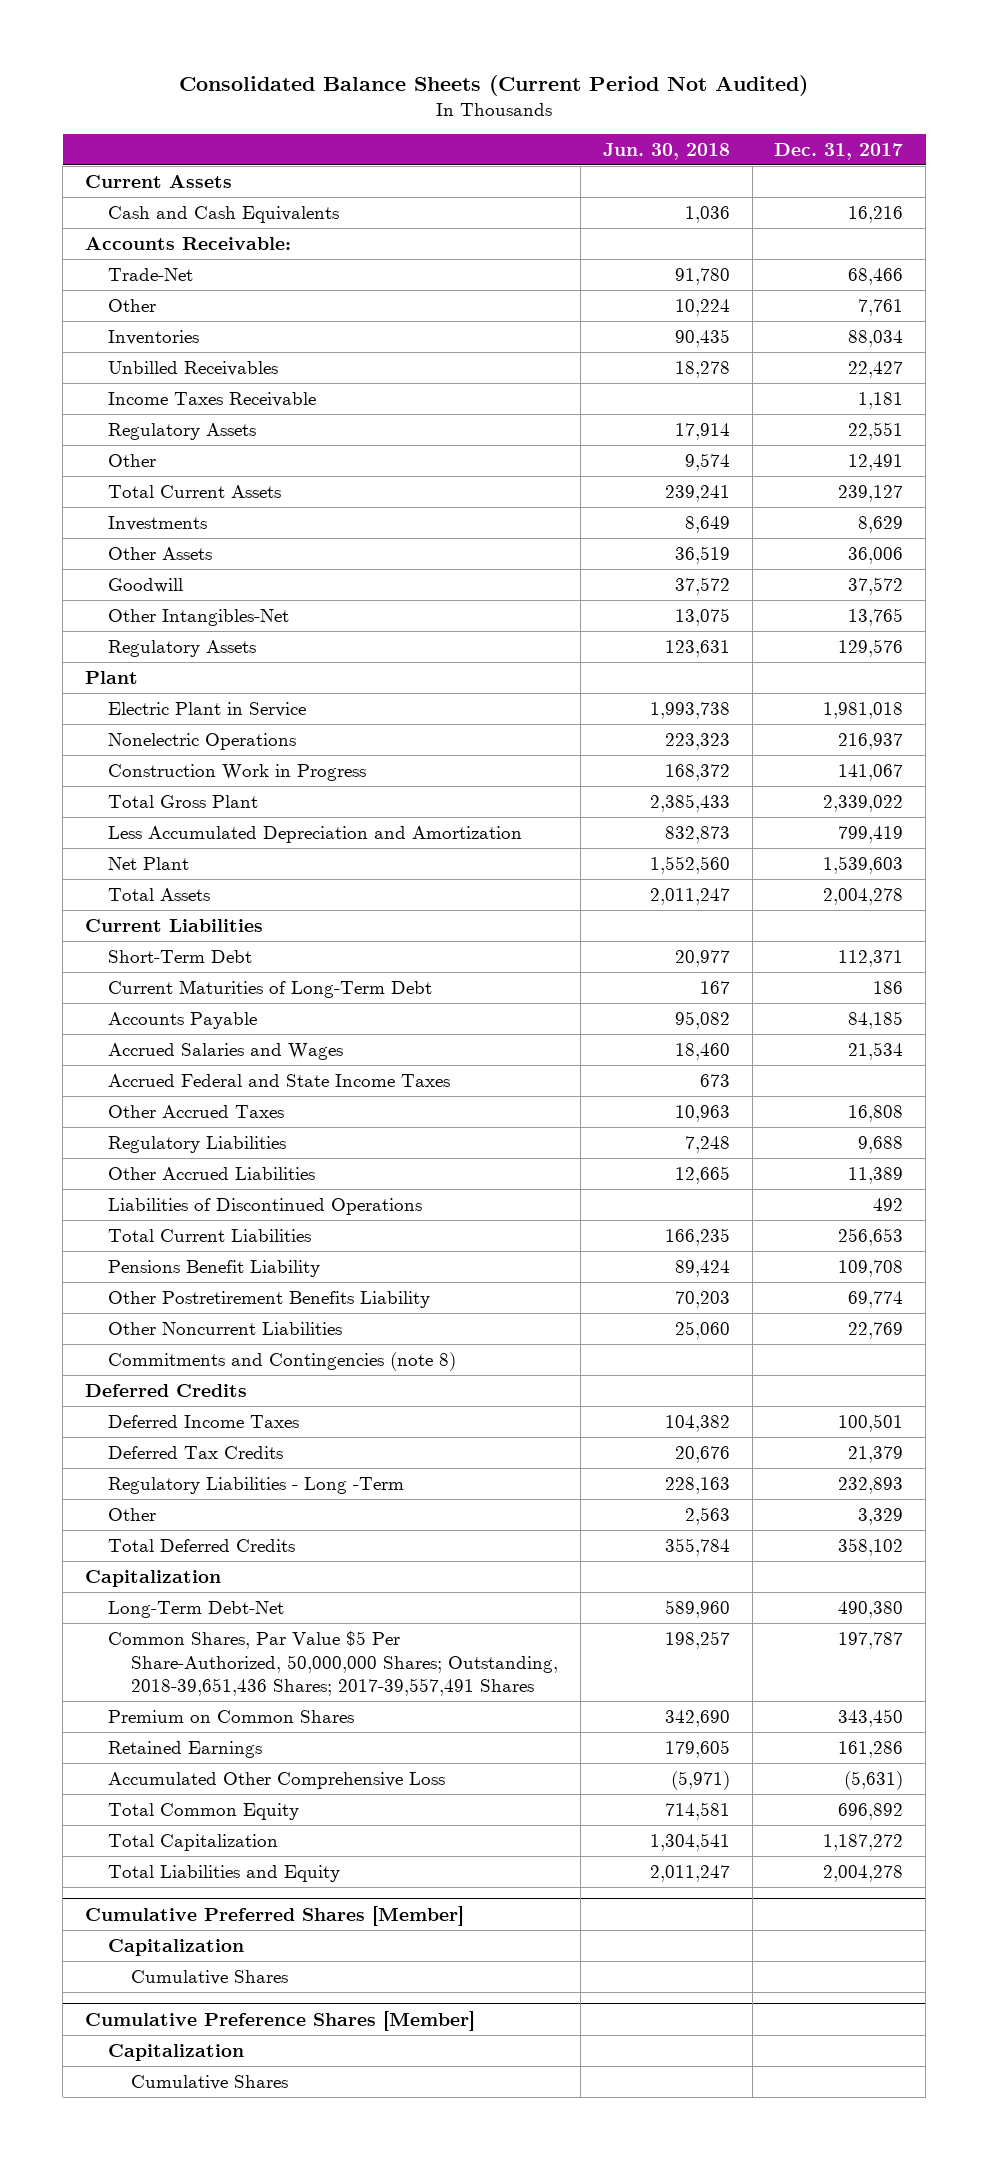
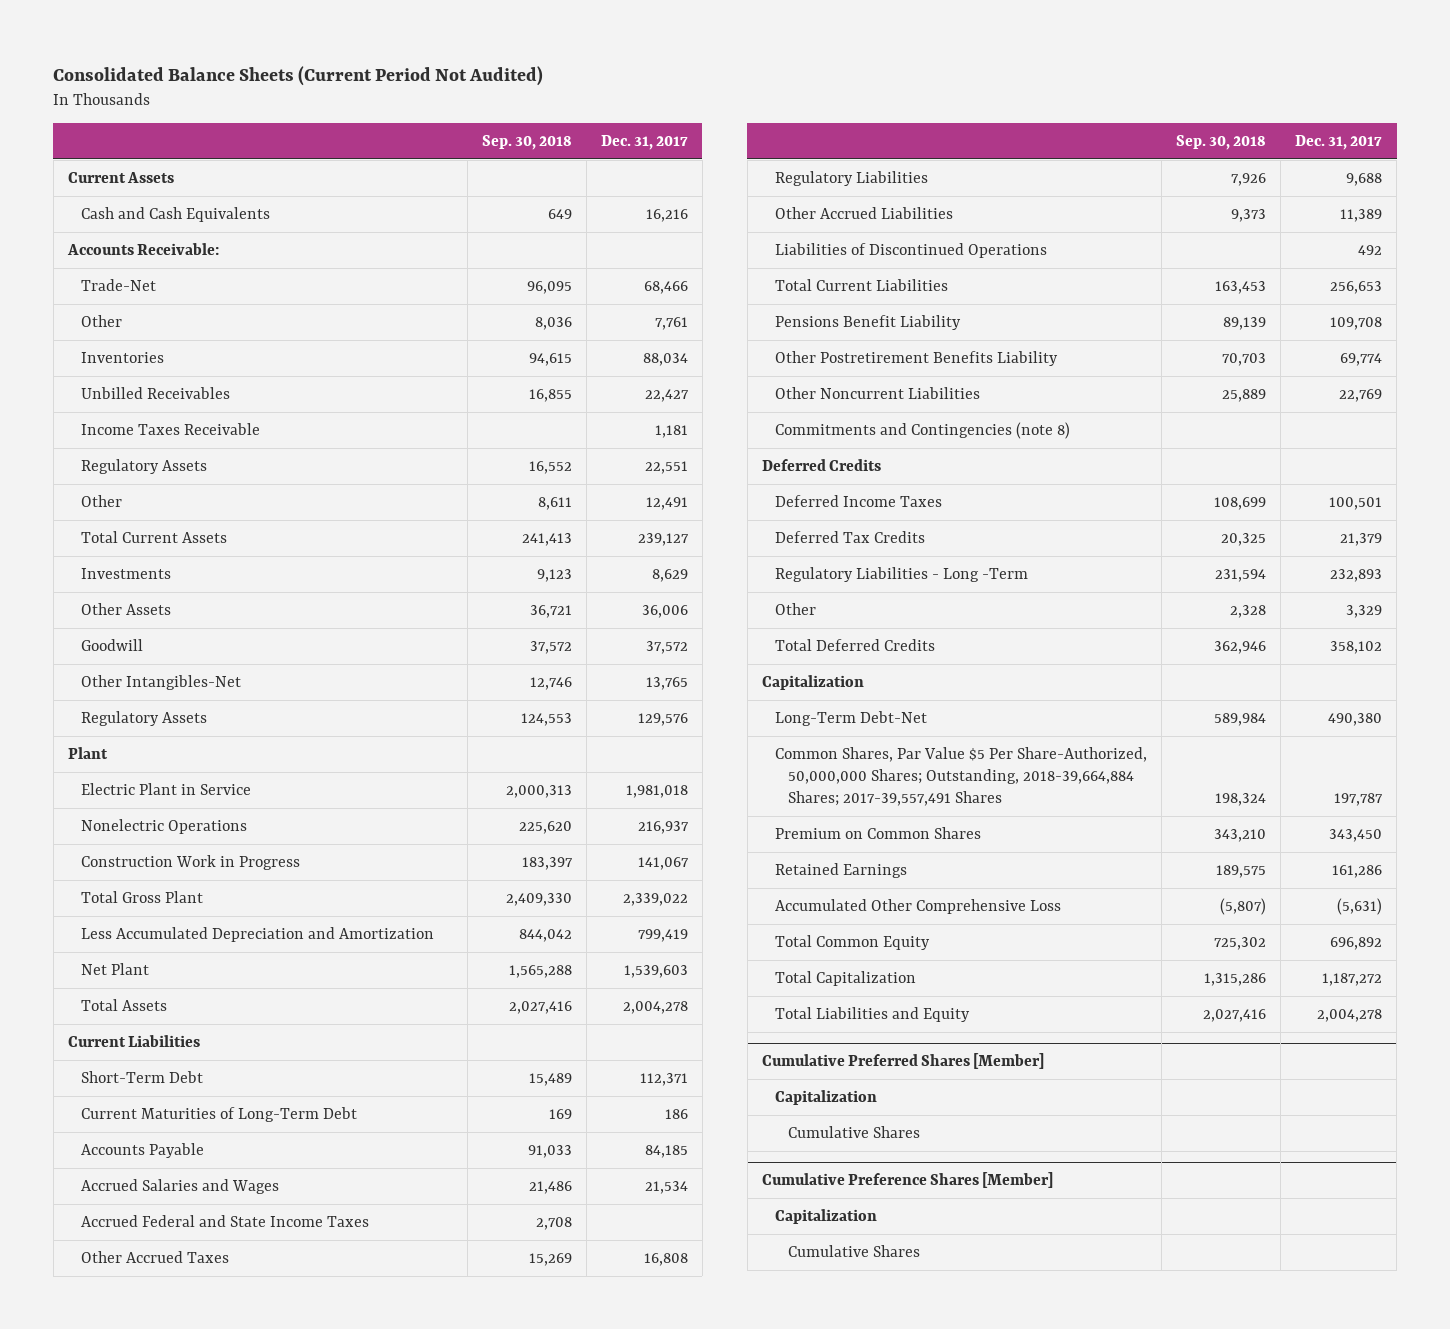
[602,142,730,160] Jun. 30, 2018 -> none
none -> [481,135,572,151] Sep. 30, 2018
[108,1630,559,1697] Common Shares, Par Value $5 Per Share-Authorized, 50,000,000 Shares; Outstanding, 2018-39,651,436 Shares; 2017-39,557,491 Shares -> [774,746,1147,806] Common Shares, Par Value $5 Per Share-Authorized, 50,000,000 Shares; Outstanding, 2018-39,664,884 Shares; 2017-39,557,491 Shares

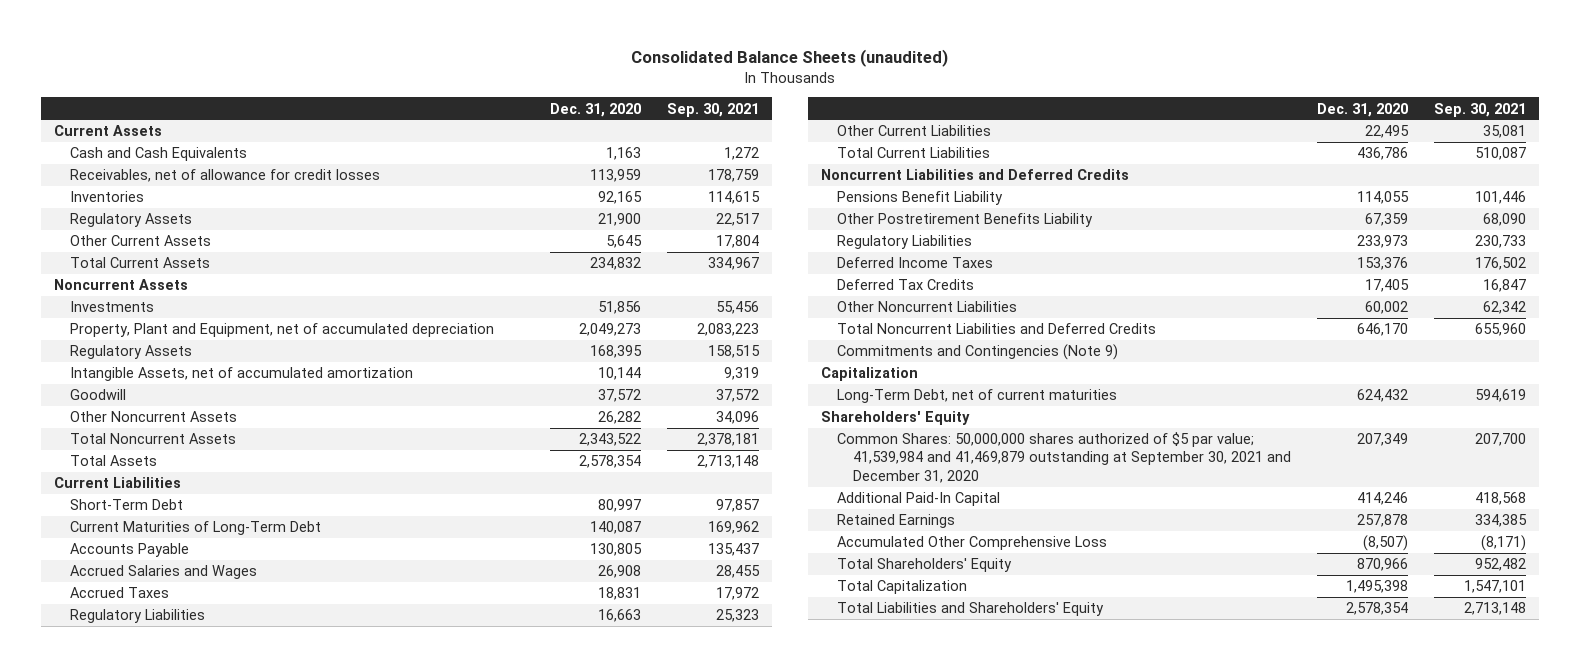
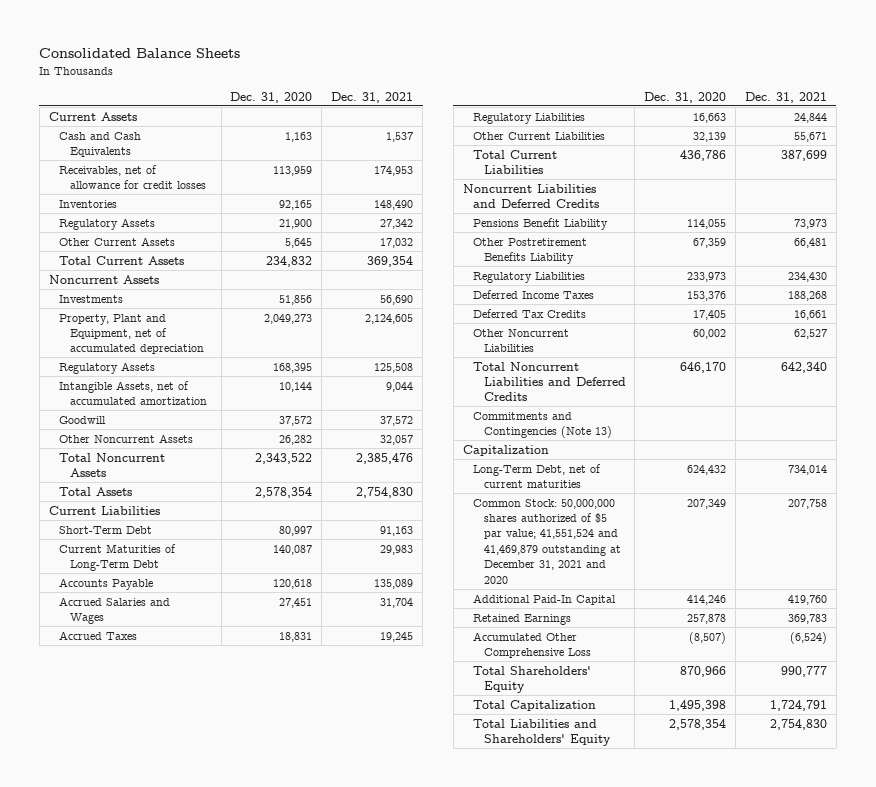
[630,49,948,68] Consolidated Balance Sheets (unaudited) -> [39,48,241,59] Consolidated Balance Sheets
[666,102,759,117] Sep. 30, 2021 -> none
none -> [331,91,414,103] Dec. 31, 2021
[589,543,642,557] 130,805 -> [273,578,313,589] 120,618
[597,565,641,579] 26,908 -> [279,597,313,608] 27,451
[1364,125,1409,139] 22,495 -> [693,131,727,142] 32,139
[836,344,1118,361] Commitments and Contingencies (Note 9) -> [473,411,612,438] Commitments and Contingencies (Note 13)
[821,411,971,426] Shareholders' Equity -> none
[836,432,1291,483] Common Shares: 50,000,000 shares authorized of $5 par value; 41,539,984 and 41,469,879 outstanding at September 30, 2021 and December 31, 2020 -> [473,498,621,584] Common Stock: 50,000,000 shares authorized of $5 par value; 41,551,524 and 41,469,879 outstanding at December 31, 2021 and 2020

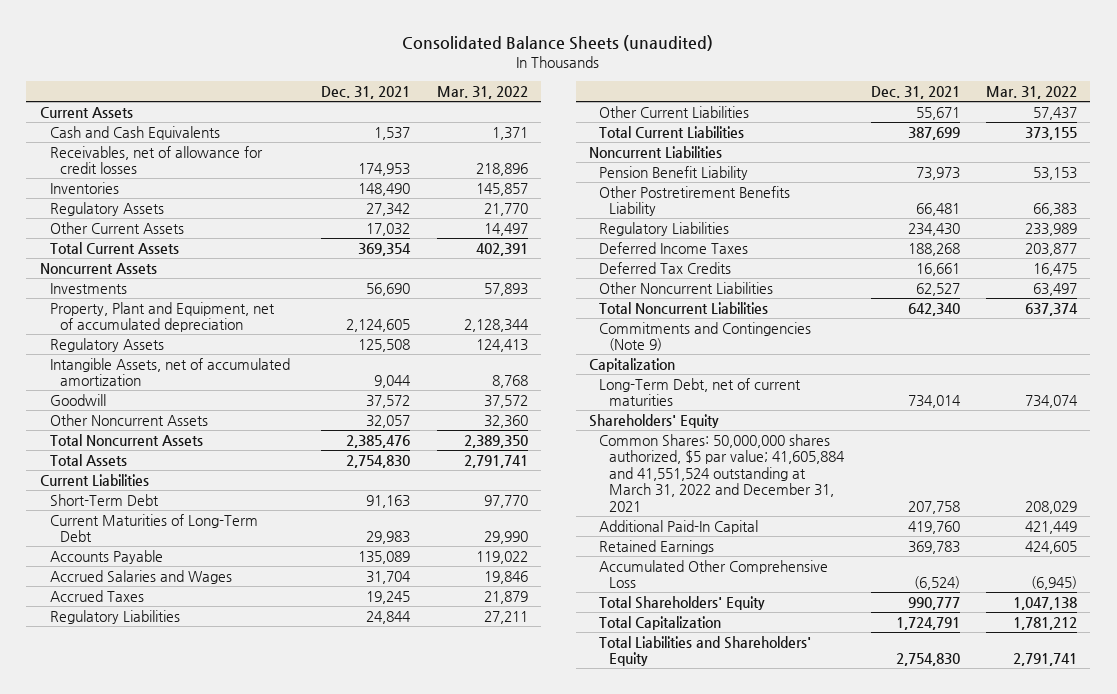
[39,48,241,59] Consolidated Balance Sheets -> [402,35,714,52] Consolidated Balance Sheets (unaudited)
[230,91,313,103] Dec. 31, 2020 -> none
none -> [436,85,528,99] Mar. 31, 2022
[462,183,600,208] Noncurrent Liabilities and Deferred Credits -> [589,145,723,158] Noncurrent Liabilities
[473,217,609,230] Pensions Benefit Liability -> [599,165,749,180] Pension Benefit Liability
[473,361,626,402] Total Noncurrent Liabilities and Deferred Credits -> [599,301,769,314] Total Noncurrent Liabilities
[473,411,612,438] Commitments and Contingencies (Note 13) -> [599,321,812,352] Commitments and Contingencies (Note 9)
none -> [589,413,720,428] Shareholders' Equity
[473,498,621,584] Common Stock: 50,000,000 shares authorized of $5 par value; 41,551,524 and 41,469,879 outstanding at December 31, 2021 and 2020 -> [599,433,846,512] Common Shares: 50,000,000 shares authorized, $5 par value; 41,605,884 and 41,551,524 outstanding at March 31, 2022 and December 31, 2021

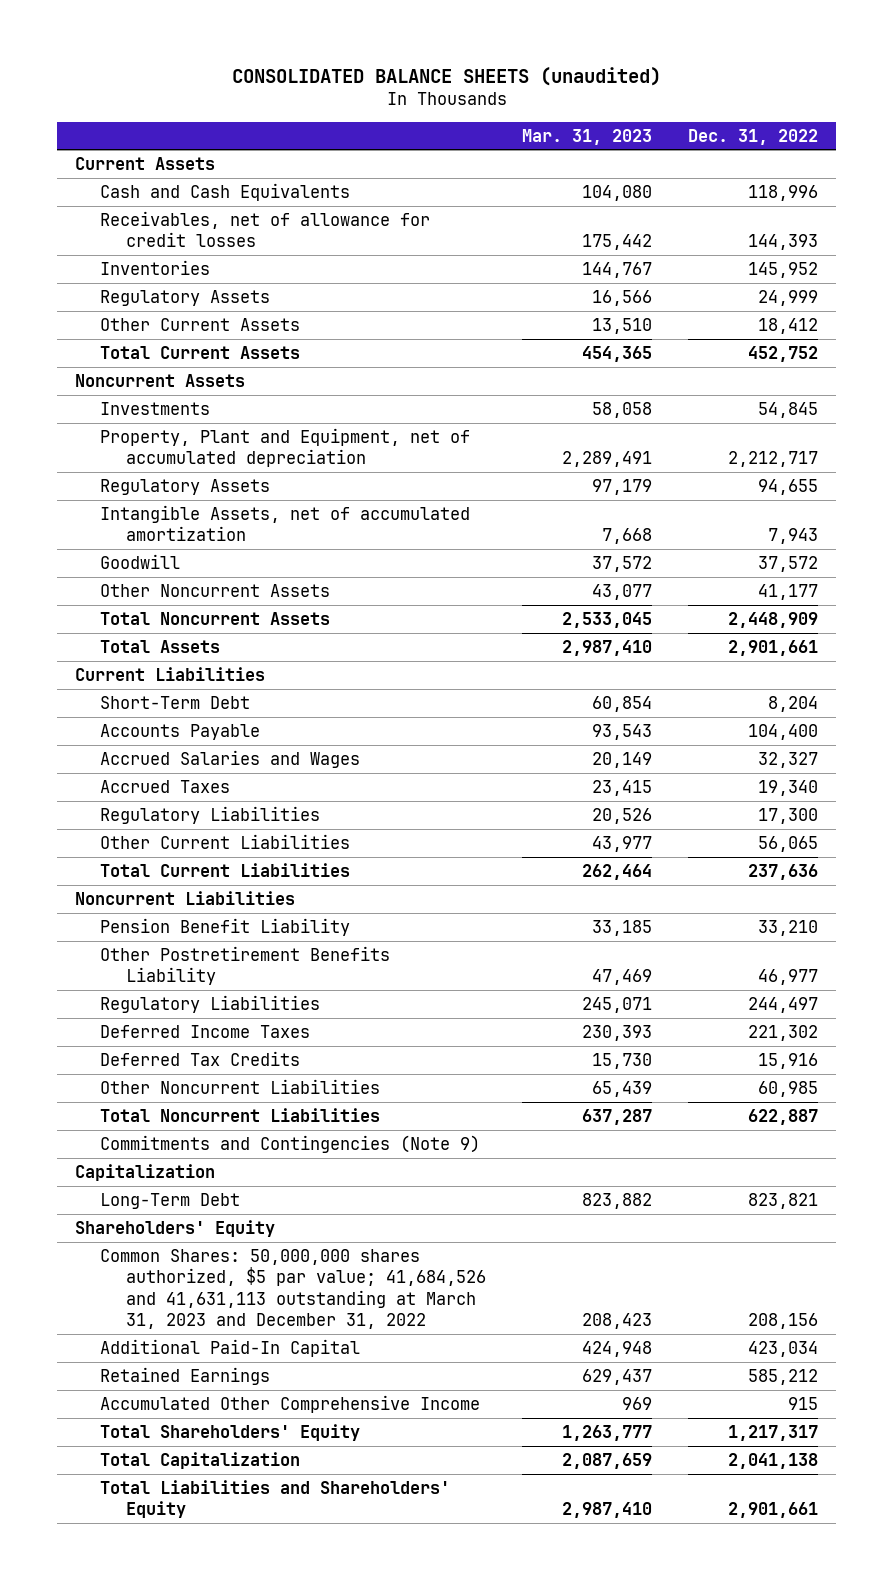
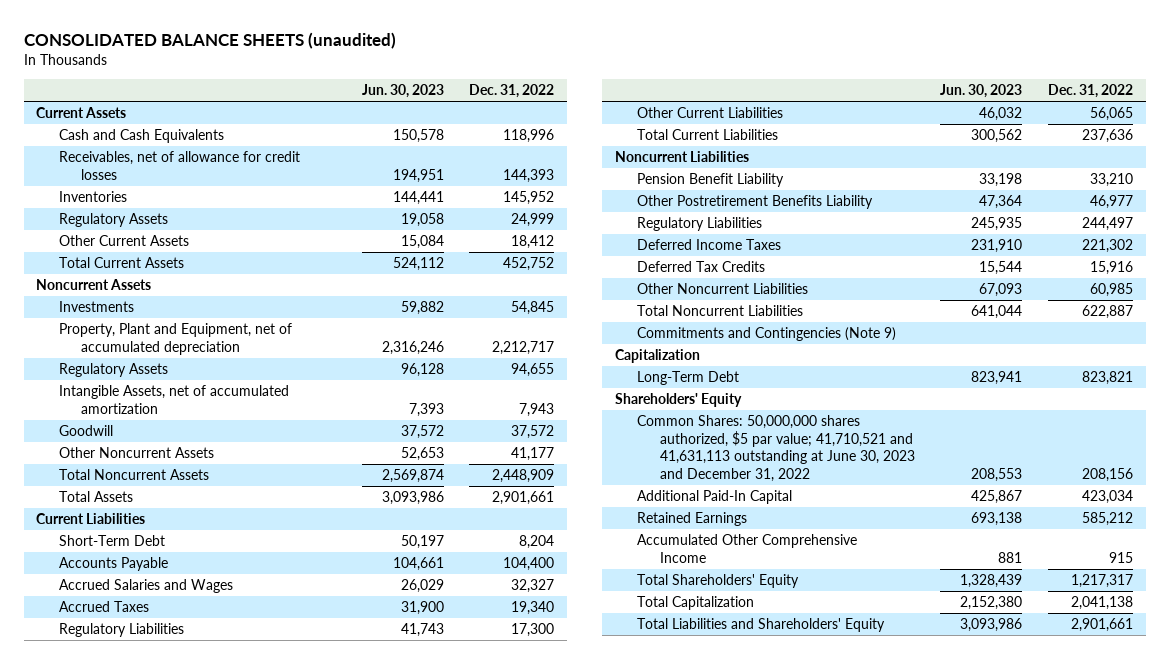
[521,128,652,145] Mar. 31, 2023 -> none
none -> [361,83,444,98] Jun. 30, 2023
[100,1248,486,1329] Common Shares: 50,000,000 shares authorized, $5 par value; 41,684,526 and 41,631,113 outstanding at March 31, 2023 and December 31, 2022 -> [637,415,915,482] Common Shares: 50,000,000 shares authorized, $5 par value; 41,710,521 and 41,631,113 outstanding at June 30, 2023 and December 31, 2022

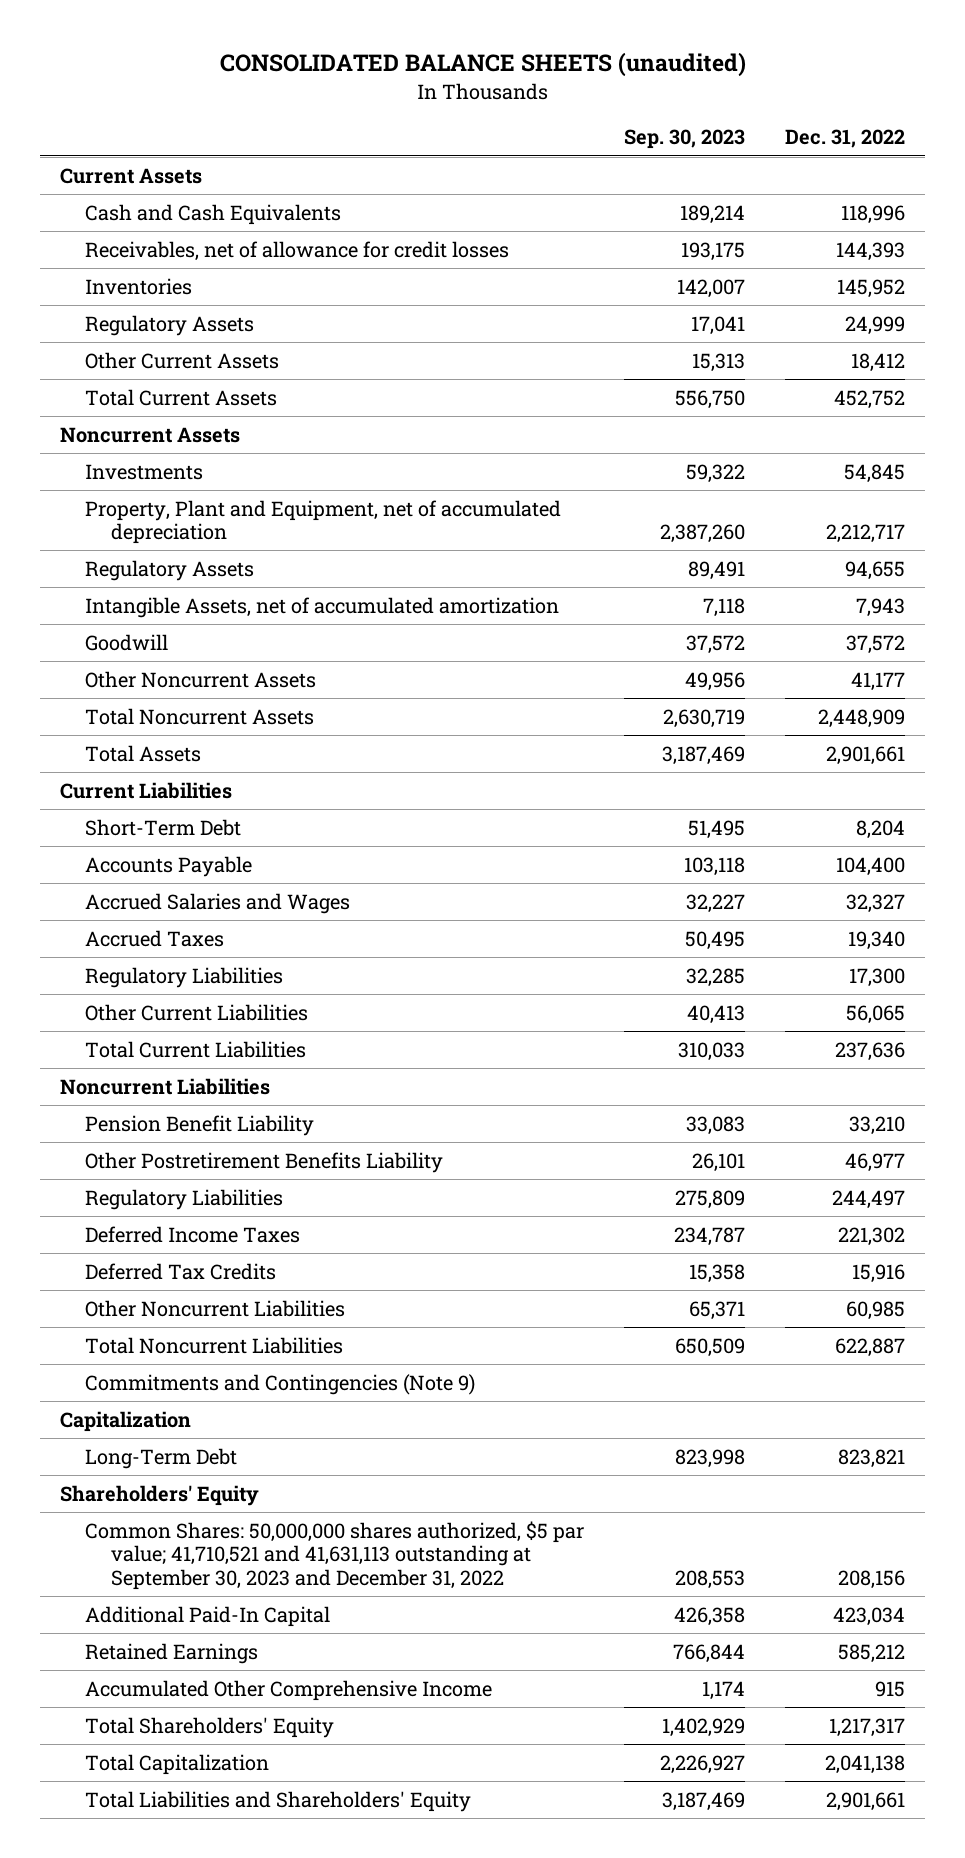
[361,83,444,98] Jun. 30, 2023 -> none
none -> [624,129,746,150] Sep. 30, 2023
[637,415,915,482] Common Shares: 50,000,000 shares authorized, $5 par value; 41,710,521 and 41,631,113 outstanding at June 30, 2023 and December 31, 2022 -> [85,1520,585,1590] Common Shares: 50,000,000 shares authorized, $5 par value; 41,710,521 and 41,631,113 outstanding at September 30, 2023 and December 31, 2022

